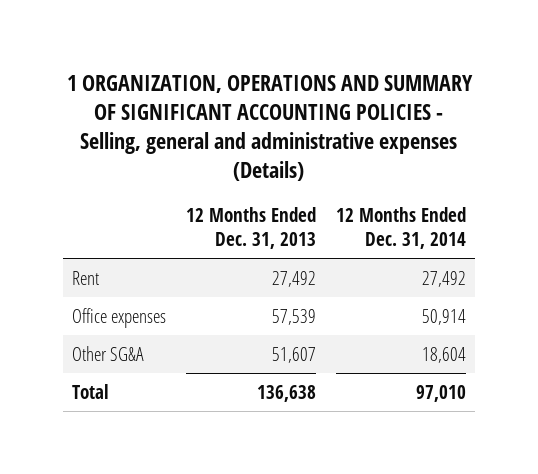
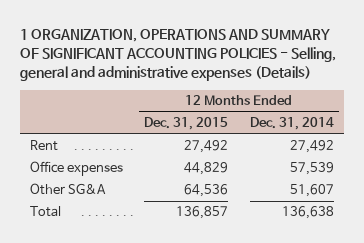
[186,207,317,249] 12 Months Ended Dec. 31, 2013 -> none
none -> [144,117,229,131] Dec. 31, 2015
[421,308,466,325] 50,914 -> [289,162,334,176] 57,539
[421,346,466,363] 18,604 -> [289,184,334,198] 51,607
[415,384,466,402] 97,010 -> [281,206,334,220] 136,638

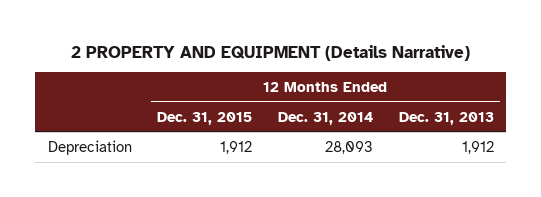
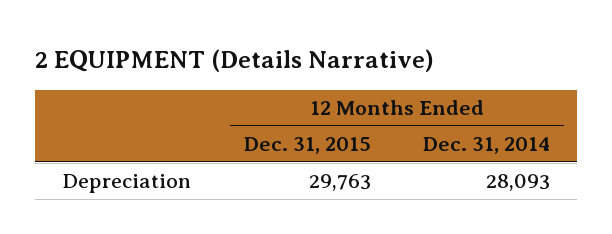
[70,44,470,61] 2 PROPERTY AND EQUIPMENT (Details Narrative) -> [35,49,435,73] 2 EQUIPMENT (Details Narrative)
[398,111,494,125] Dec. 31, 2013 -> none
[220,140,253,154] 1,912 -> [308,174,371,192] 29,763

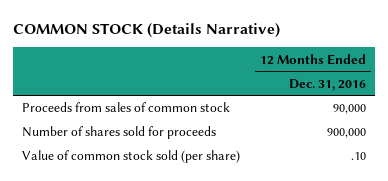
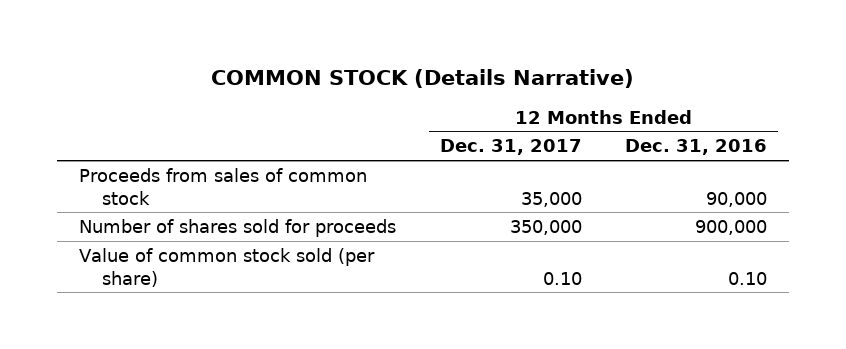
none -> [439,139,582,156] Dec. 31, 2017
[350,152,366,161] .10 -> [728,271,768,285] 0.10

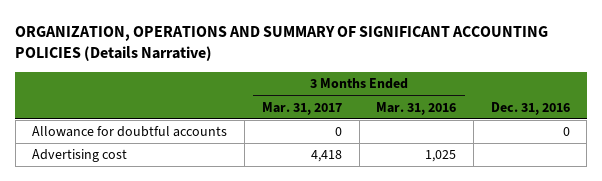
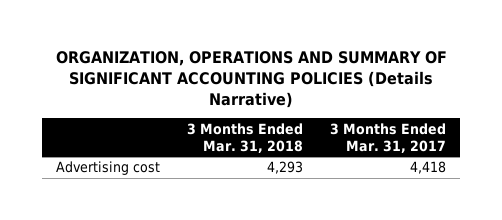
[376,101,457,115] Mar. 31, 2016 -> none
[490,101,570,115] Dec. 31, 2016 -> none
none -> [186,122,303,153] 3 Months Ended Mar. 31, 2018
[32,126,228,138] Allowance for doubtful accounts -> none

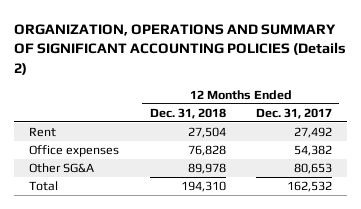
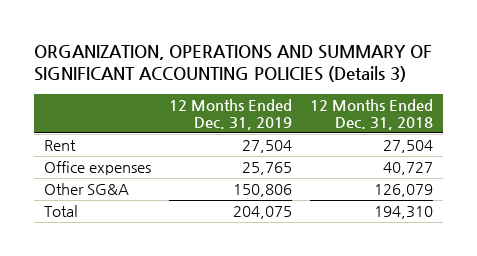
[14,23,347,76] ORGANIZATION, OPERATIONS AND SUMMARY OF SIGNIFICANT ACCOUNTING POLICIES (Details 2) -> [34,44,433,83] ORGANIZATION, OPERATIONS AND SUMMARY OF SIGNIFICANT ACCOUNTING POLICIES (Details 3)
[255,107,332,119] Dec. 31, 2017 -> none
none -> [169,98,293,130] 12 Months Ended Dec. 31, 2019
[187,145,226,157] 76,828 -> [383,162,434,176] 40,727
[187,163,226,175] 89,978 -> [374,184,434,198] 126,079

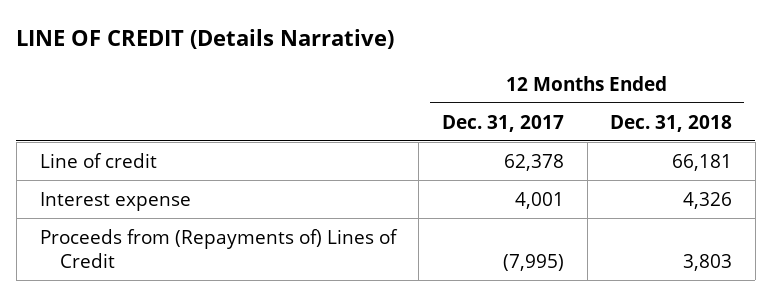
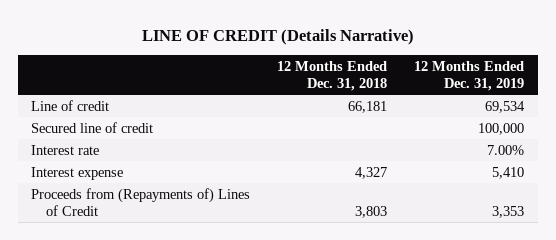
[441,114,564,132] Dec. 31, 2017 -> none
none -> [414,60,525,92] 12 Months Ended Dec. 31, 2019
none -> [31,121,154,133] Secured line of credit
none -> [31,144,100,155] Interest rate
[683,191,733,209] 4,326 -> [355,166,388,179] 4,327

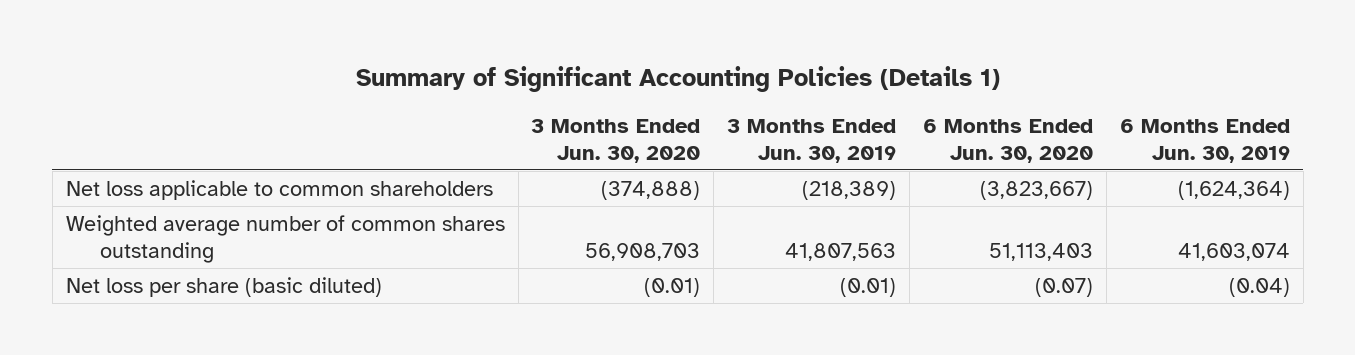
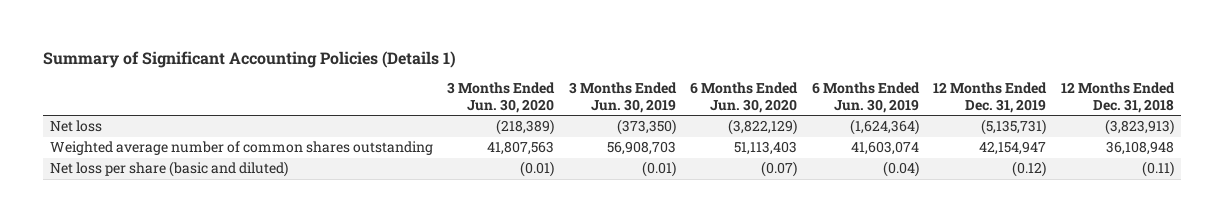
none -> [933,82,1048,113] 12 Months Ended Dec. 31, 2019
none -> [1061,82,1176,113] 12 Months Ended Dec. 31, 2018
[65,180,493,201] Net loss applicable to common shareholders -> none
none -> [49,120,102,133] Net loss
[585,242,701,261] 56,908,703 -> [487,141,555,156] 41,807,563
[785,242,897,261] 41,807,563 -> [606,141,676,156] 56,908,703
[65,277,382,298] Net loss per share (basic diluted) -> [49,161,288,178] Net loss per share (basic and diluted)

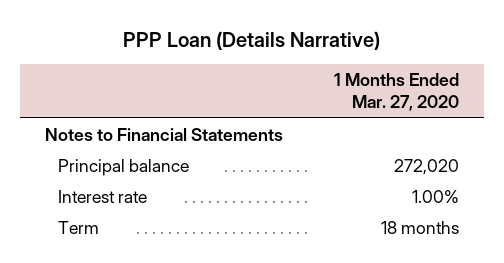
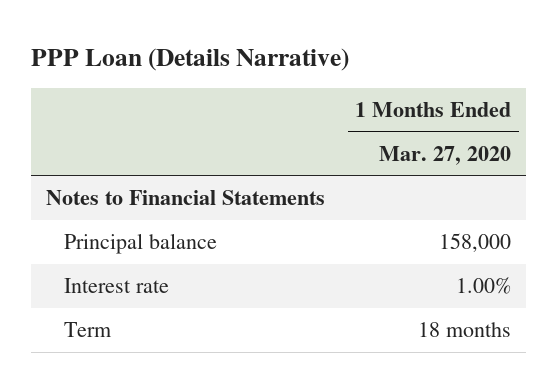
[393,158,459,175] 272,020 -> [439,233,512,253] 158,000

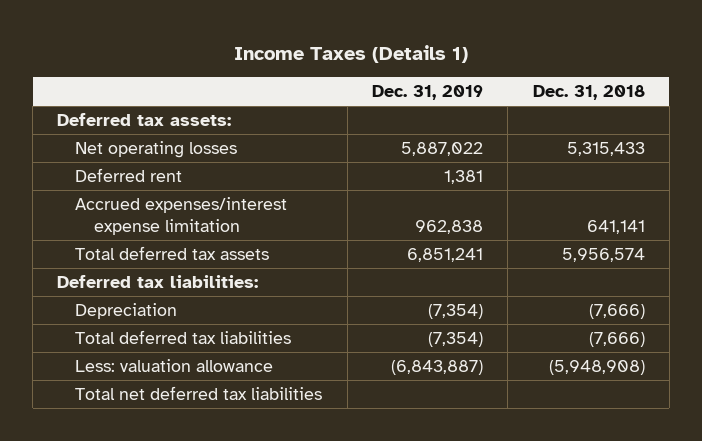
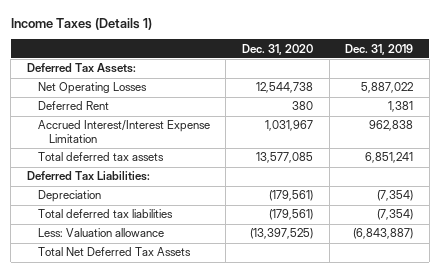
[532,84,645,100] Dec. 31, 2018 -> none
none -> [241,43,313,55] Dec. 31, 2020
[57,113,232,127] Deferred tax assets: -> [26,63,136,74] Deferred Tax Assets:
[75,141,238,159] Net operating losses -> [37,82,147,95] Net Operating Losses
[75,168,183,183] Deferred rent -> [37,101,109,111] Deferred Rent
[75,197,288,235] Accrued expenses/interest expense limitation -> [37,120,210,144] Accrued Interest/Interest Expense Limitation
[57,275,259,289] Deferred tax liabilities: -> [26,171,150,182] Deferred Tax Liabilities:
[75,359,274,373] Less: valuation allowance -> [37,228,164,238] Less: Valuation allowance
[75,386,323,401] Total net deferred tax liabilities -> [37,247,191,257] Total Net Deferred Tax Assets

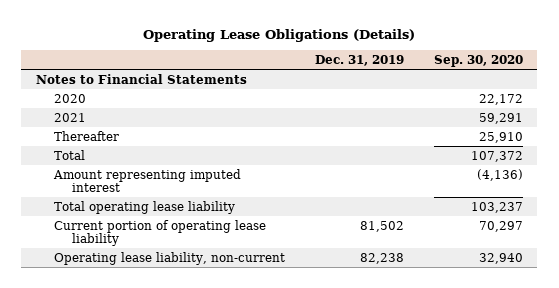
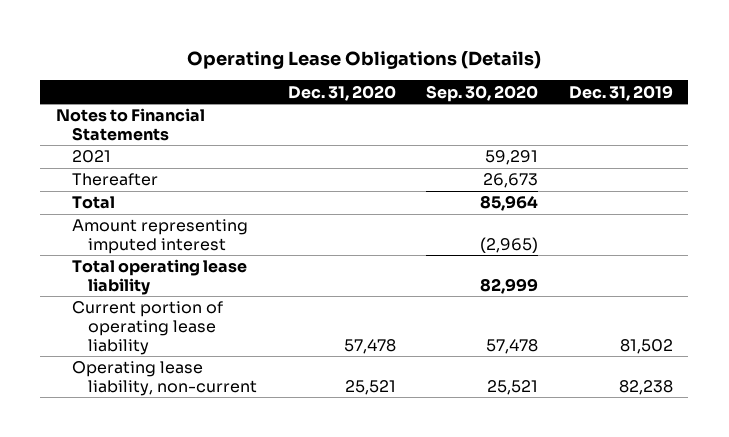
none -> [287,84,396,101] Dec. 31, 2020
[53,93,86,103] 2020 -> none
[478,131,523,143] 25,910 -> [483,173,539,189] 26,673
[470,150,523,162] 107,372 -> [480,195,539,212] 85,964
[476,168,523,181] (4,136) -> [480,236,539,253] (2,965)
[470,201,523,213] 103,237 -> [480,277,539,294] 82,999
[478,220,523,232] 70,297 -> [486,338,539,354] 57,478
[478,252,523,264] 32,940 -> [487,379,539,395] 25,521

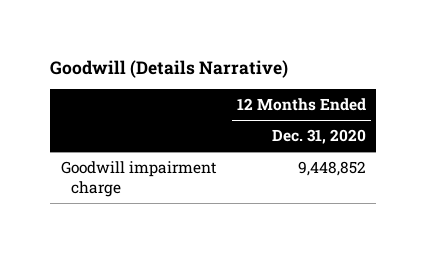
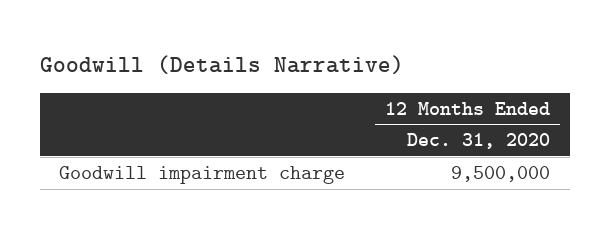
[298,161,367,177] 9,448,852 -> [451,166,551,183] 9,500,000

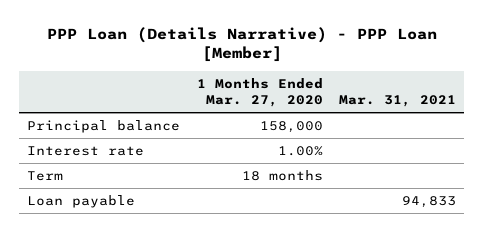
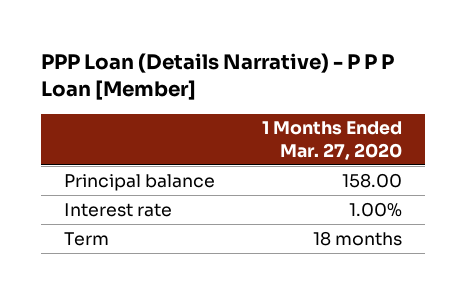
[46,26,437,63] PPP Loan (Details Narrative) - PPP Loan [Member] -> [41,52,395,100] PPP Loan (Details Narrative) - P P P Loan [Member]
[338,95,456,108] Mar. 31, 2021 -> none
[259,120,323,133] 158,000 -> [341,172,402,188] 158.00
[27,194,136,208] Loan payable -> none

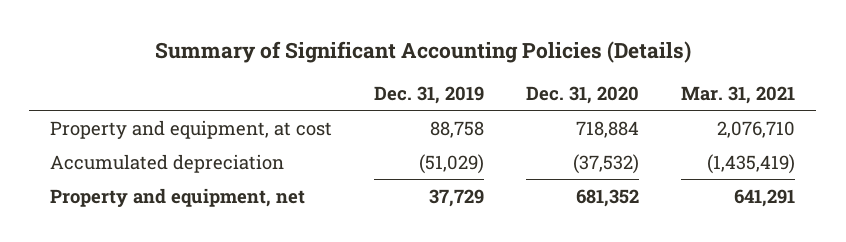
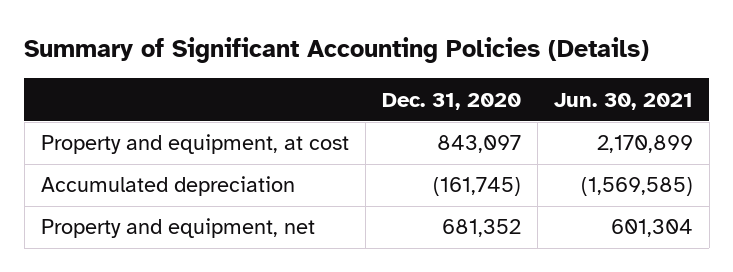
[374,85,485,104] Dec. 31, 2019 -> none
[681,85,796,104] Mar. 31, 2021 -> none
none -> [553,92,693,110] Jun. 30, 2021
[576,120,640,138] 718,884 -> [436,135,521,154] 843,097
[573,153,640,174] (37,532) -> [432,177,521,197] (161,745)

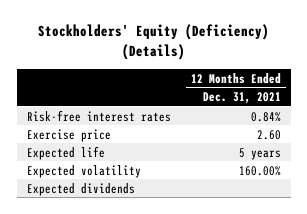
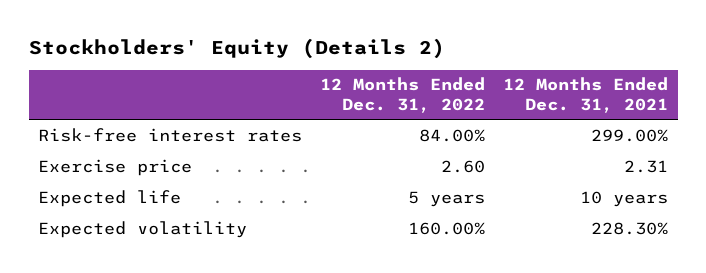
[37,24,269,61] Stockholders' Equity (Deficiency) (Details) -> [28,37,445,59] Stockholders' Equity (Details 2)
none -> [320,77,486,113] 12 Months Ended Dec. 31, 2022
[26,182,135,196] Expected dividends -> none
[250,111,281,122] 0.84% -> [591,128,669,142] 299.00%
[256,129,281,140] 2.60 -> [624,159,669,173] 2.31
[238,147,281,160] 5 years -> [580,190,669,207] 10 years
[238,165,281,176] 160.00% -> [591,221,669,235] 228.30%

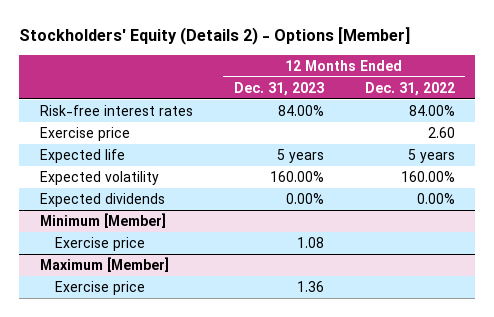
[28,37,445,59] Stockholders' Equity (Details 2) -> [19,27,411,46] Stockholders' Equity (Details 2) - Options [Member]
[503,77,669,113] 12 Months Ended Dec. 31, 2021 -> none
none -> [233,81,324,96] Dec. 31, 2023
none -> [39,192,165,207] Expected dividends
none -> [39,212,166,228] Minimum [Member]
none -> [55,236,146,251] Exercise price
none -> [39,256,169,272] Maximum [Member]
none -> [55,280,146,295] Exercise price

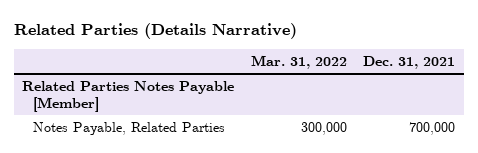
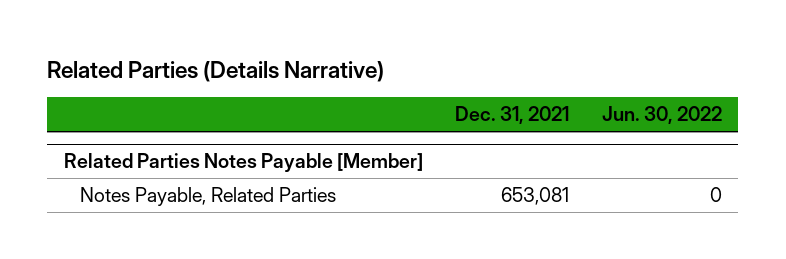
[250,54,347,69] Mar. 31, 2022 -> none
none -> [602,106,723,125] Jun. 30, 2022
[409,121,456,135] 700,000 -> [501,187,570,206] 653,081

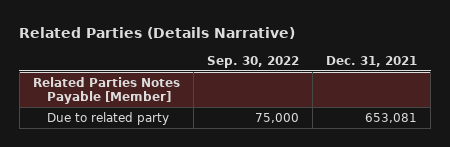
[602,106,723,125] Jun. 30, 2022 -> none
none -> [207,55,300,68] Sep. 30, 2022
[79,187,336,207] Notes Payable, Related Parties -> [46,112,169,126] Due to related party

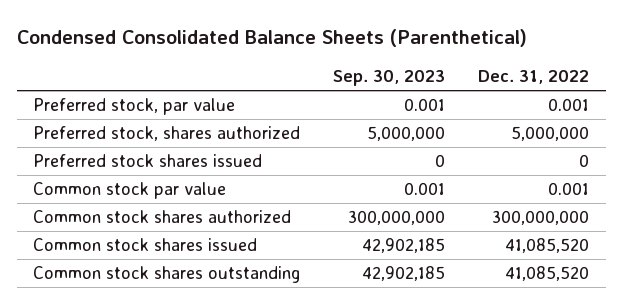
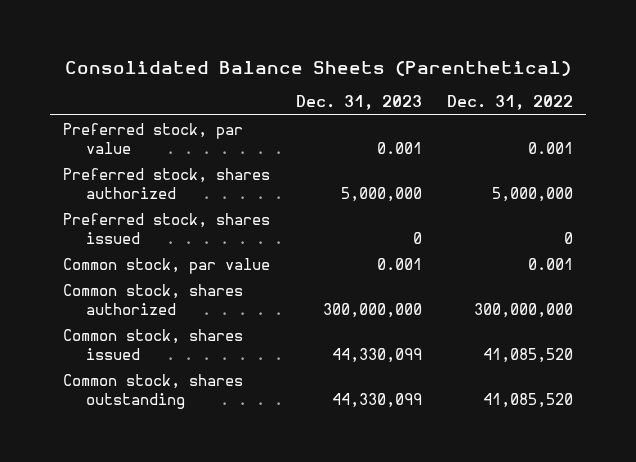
[16,29,527,48] Condensed Consolidated Balance Sheets (Parenthetical) -> [65,60,572,76] Consolidated Balance Sheets (Parenthetical)
[333,70,446,87] Sep. 30, 2023 -> none
none -> [295,95,422,111] Dec. 31, 2023
[33,154,263,168] Preferred stock shares issued -> [63,212,271,244] Preferred stock, shares issued
[33,182,227,200] Common stock par value -> [63,257,271,274] Common stock, par value
[33,210,292,224] Common stock shares authorized -> [63,283,244,315] Common stock, shares authorized
[33,238,258,252] Common stock shares issued -> [63,328,244,360] Common stock, shares issued
[33,266,301,284] Common stock shares outstanding -> [63,373,244,409] Common stock, shares outstanding

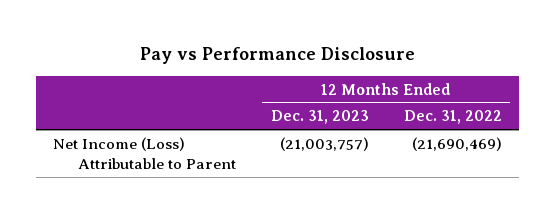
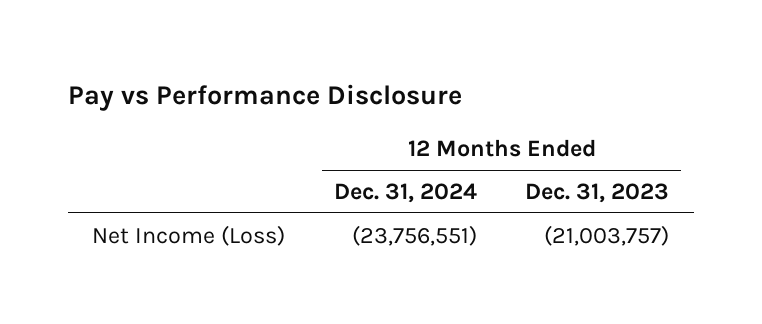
[403,110,502,125] Dec. 31, 2022 -> none
none -> [333,182,477,203] Dec. 31, 2024
[53,136,236,169] Net Income (Loss) Attributable to Parent -> [92,224,286,246] Net Income (Loss)

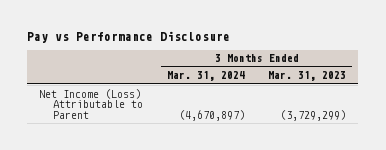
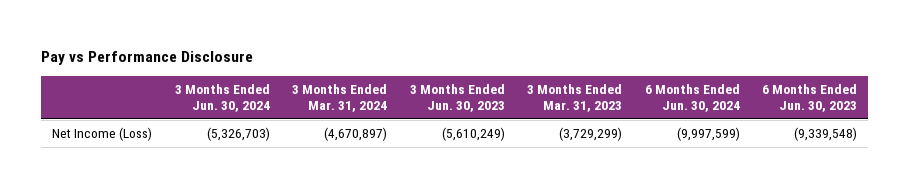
none -> [174,84,270,113] 3 Months Ended Jun. 30, 2024
none -> [409,84,505,113] 3 Months Ended Jun. 30, 2023
none -> [644,84,740,113] 6 Months Ended Jun. 30, 2024
none -> [761,84,857,113] 6 Months Ended Jun. 30, 2023
[39,88,143,119] Net Income (Loss) Attributable to Parent -> [52,127,153,142] Net Income (Loss)

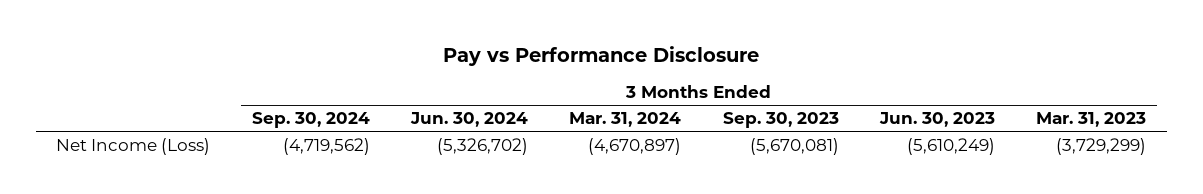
[644,84,740,113] 6 Months Ended Jun. 30, 2024 -> none
[761,84,857,113] 6 Months Ended Jun. 30, 2023 -> none
none -> [251,112,370,129] Sep. 30, 2024
none -> [722,112,839,129] Sep. 30, 2023
[206,127,270,142] (5,326,703) -> [437,137,529,155] (5,326,702)

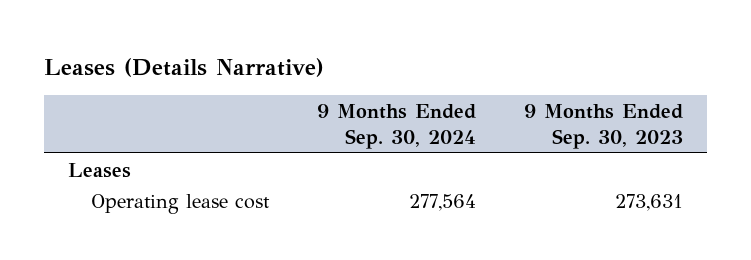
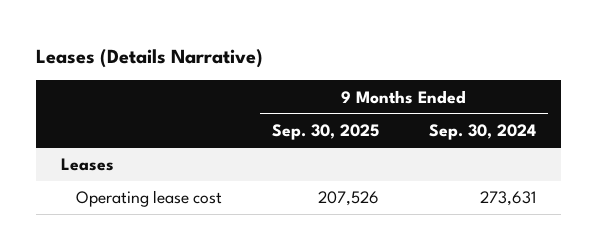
[524,104,684,150] 9 Months Ended Sep. 30, 2023 -> none
none -> [272,124,380,141] Sep. 30, 2025
[409,193,477,211] 277,564 -> [479,191,536,207] 273,631

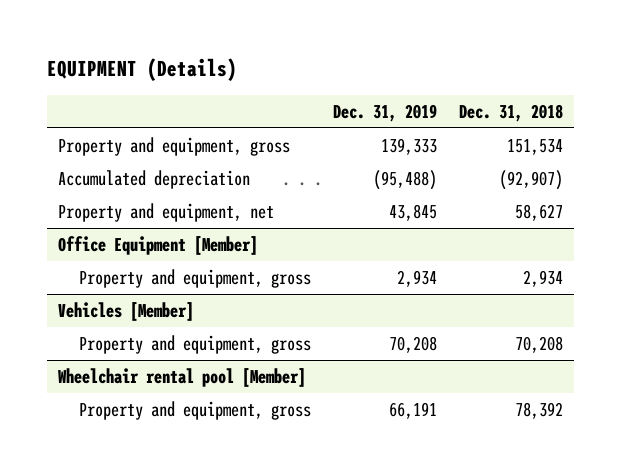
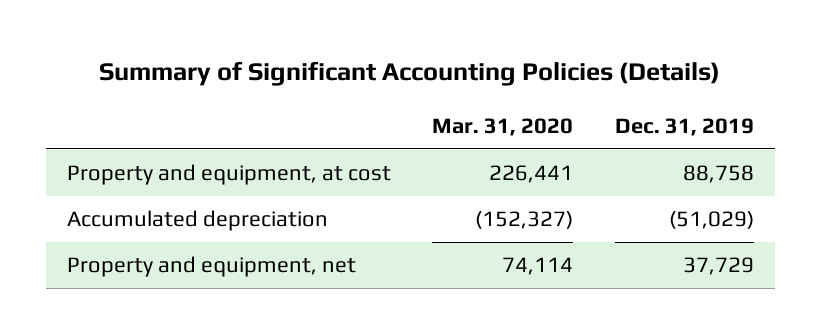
[47,58,238,82] EQUIPMENT (Details) -> [99,61,721,87] Summary of Significant Accounting Policies (Details)
[458,104,563,123] Dec. 31, 2018 -> none
none -> [432,117,574,136] Mar. 31, 2020
[58,235,259,255] Office Equipment [Member] -> none
[78,268,311,288] Property and equipment, gross -> none
[58,301,195,321] Vehicles [Member] -> none
[78,334,311,354] Property and equipment, gross -> none
[58,367,307,387] Wheelchair rental pool [Member] -> none
[78,400,311,420] Property and equipment, gross -> none
[58,136,291,156] Property and equipment, gross -> [66,164,391,186] Property and equipment, at cost
[380,137,437,155] 139,333 -> [683,165,755,184] 88,758
[372,169,437,190] (95,488) -> [669,211,755,230] (51,029)
[388,203,437,221] 43,845 -> [683,257,755,276] 37,729

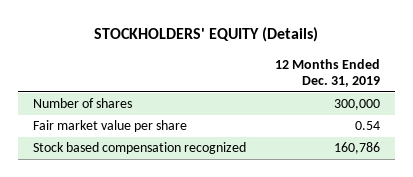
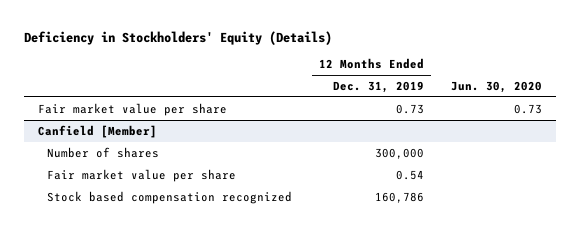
[94,27,319,43] STOCKHOLDERS' EQUITY (Details) -> [24,31,333,46] Deficiency in Stockholders' Equity (Details)
none -> [451,81,543,94] Jun. 30, 2020
none -> [37,102,227,116] Fair market value per share
none -> [37,124,157,138] Canfield [Member]

